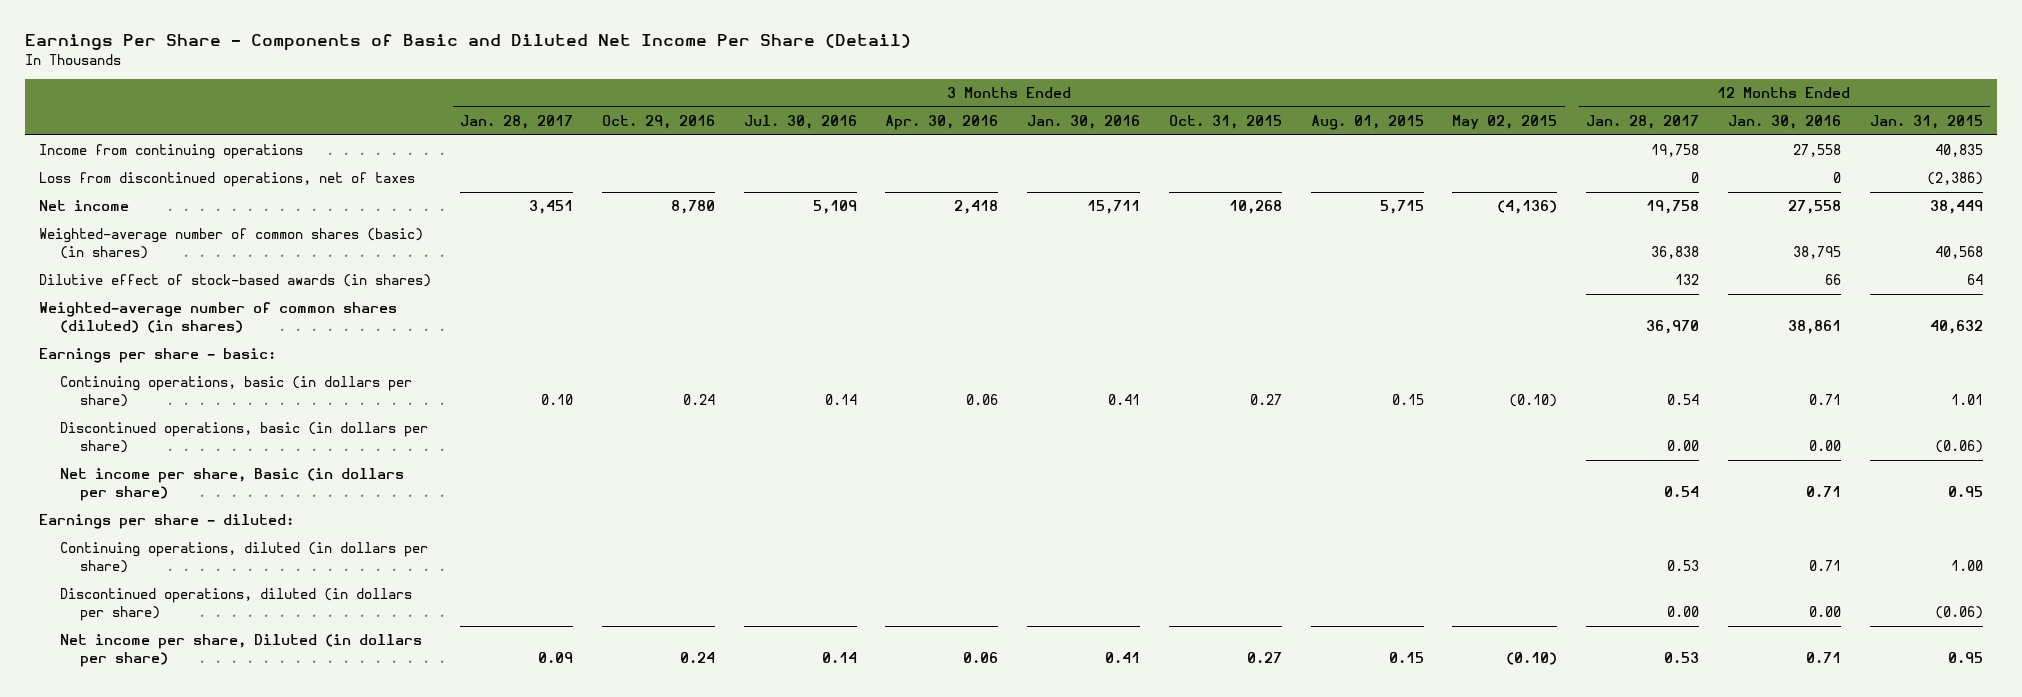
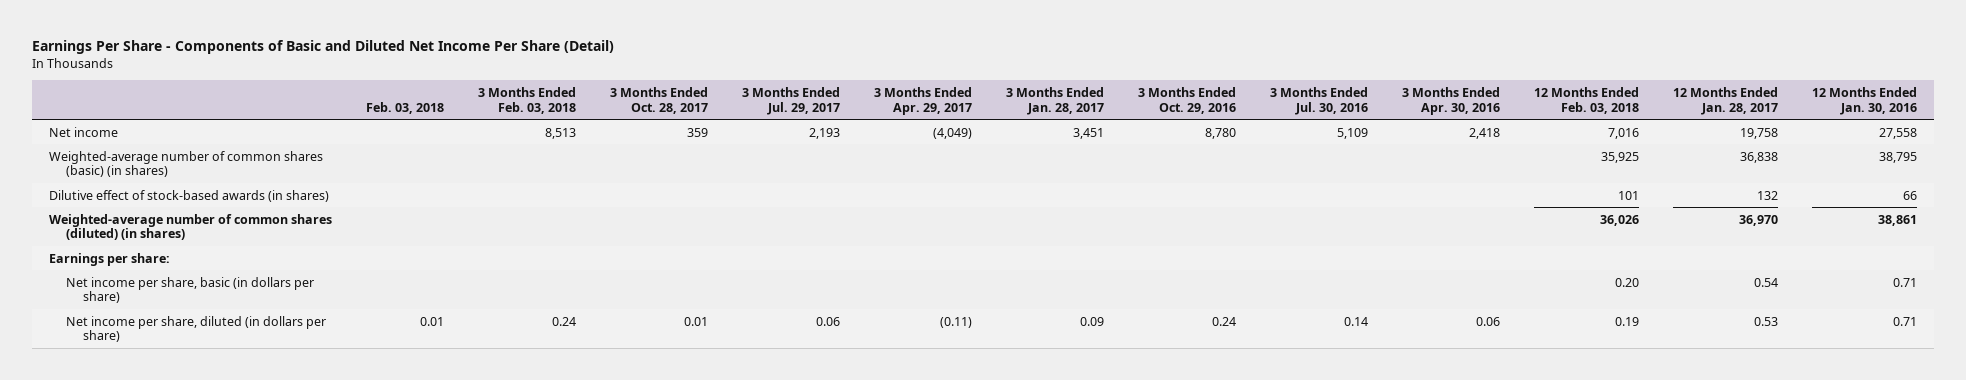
[1027,115,1141,130] Jan. 30, 2016 -> none
[1168,115,1282,130] Oct. 31, 2015 -> none
[1310,115,1424,131] Aug. 01, 2015 -> none
[1452,115,1558,131] May 02, 2015 -> none
[1869,115,1983,130] Jan. 31, 2015 -> none
none -> [366,101,445,114] Feb. 03, 2018
none -> [478,86,577,114] 3 Months Ended Feb. 03, 2018
none -> [610,86,709,114] 3 Months Ended Oct. 28, 2017
none -> [742,86,841,115] 3 Months Ended Jul. 29, 2017
none -> [874,86,973,115] 3 Months Ended Apr. 29, 2017
none -> [1534,86,1640,114] 12 Months Ended Feb. 03, 2018
[39,144,304,160] Income from continuing operations -> none
[39,172,416,188] Loss from discontinued operations, net of taxes -> none
[59,376,412,408] Continuing operations, basic (in dollars per share) -> none
[59,422,428,454] Discontinued operations, basic (in dollars per share) -> none
[39,514,295,530] Earnings per share - diluted: -> none
[59,542,428,574] Continuing operations, diluted (in dollars per share) -> none
[59,588,412,622] Discontinued operations, diluted (in dollars per share) -> none
[39,348,277,364] Earnings per share - basic: -> [49,252,171,266] Earnings per share:
[59,468,404,502] Net income per share, Basic (in dollars per share) -> [65,276,314,304] Net income per share, basic (in dollars per share)
[59,634,422,668] Net income per share, Diluted (in dollars per share) -> [65,315,326,343] Net income per share, diluted (in dollars per share)

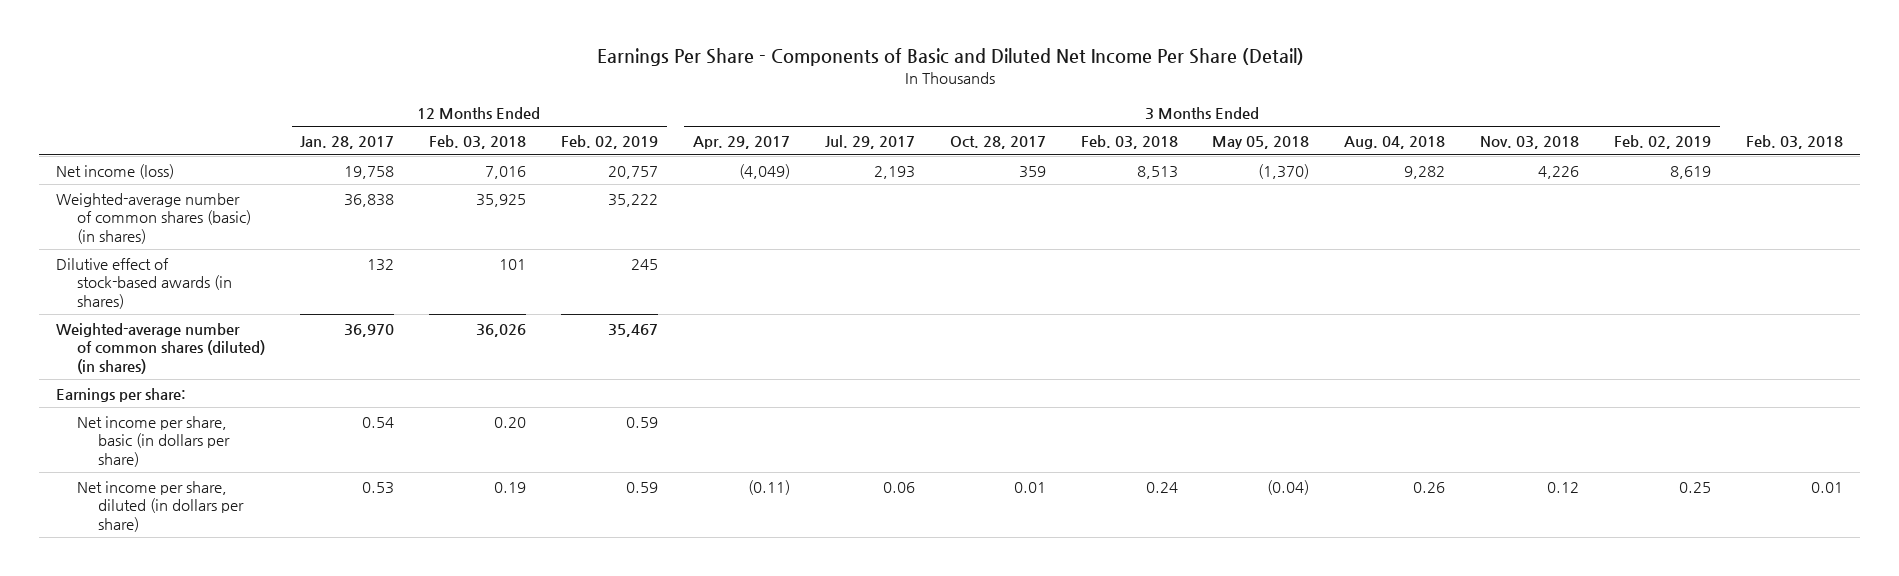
[1006,86,1105,115] 3 Months Ended Jan. 28, 2017 -> none
[1138,86,1237,114] 3 Months Ended Oct. 29, 2016 -> none
[1270,86,1369,115] 3 Months Ended Jul. 30, 2016 -> none
[1402,86,1501,115] 3 Months Ended Apr. 30, 2016 -> none
[1812,86,1918,115] 12 Months Ended Jan. 30, 2016 -> none
none -> [561,134,659,149] Feb. 02, 2019
none -> [1212,135,1310,149] May 05, 2018
none -> [1344,135,1446,149] Aug. 04, 2018
none -> [1480,135,1580,149] Nov. 03, 2018
none -> [1614,134,1712,149] Feb. 02, 2019
[49,126,119,137] Net income -> [56,163,175,179] Net income (loss)

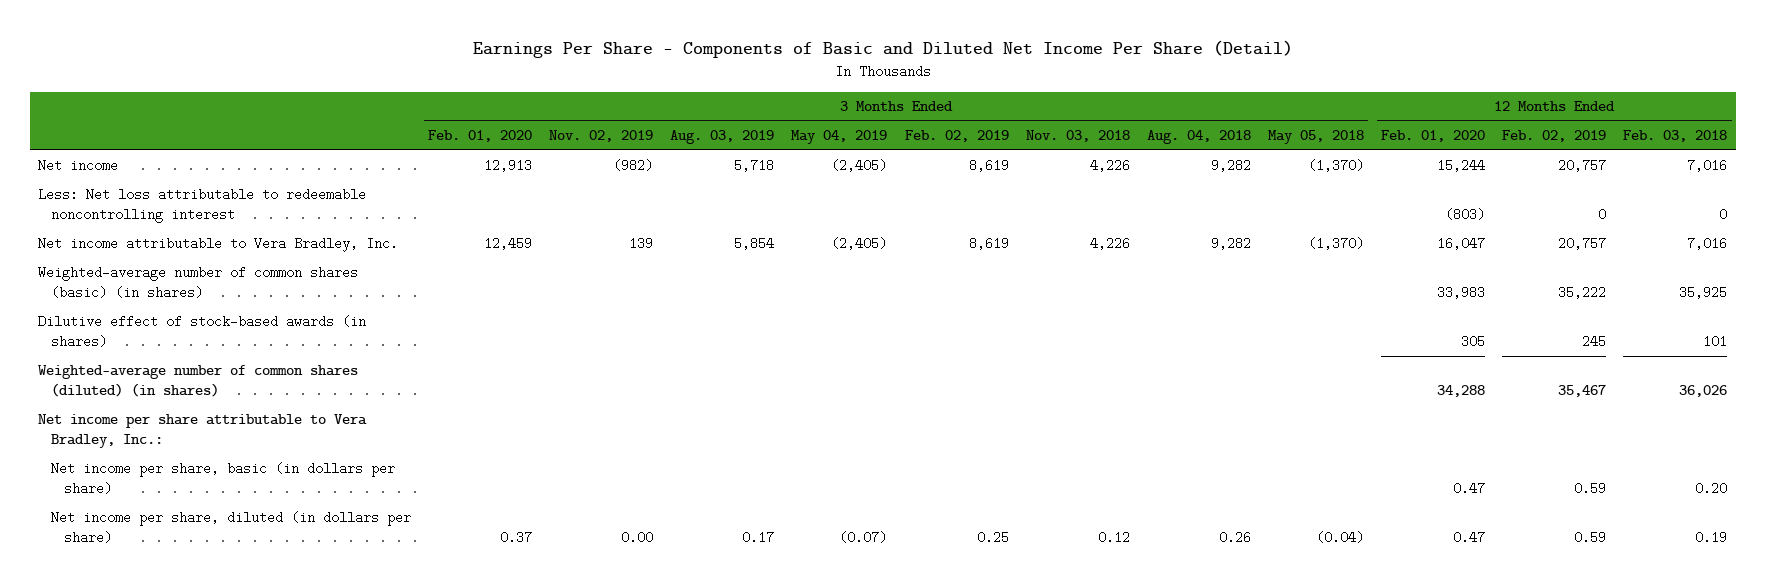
[300,135,395,149] Jan. 28, 2017 -> none
[692,135,790,149] Apr. 29, 2017 -> none
[824,134,915,149] Jul. 29, 2017 -> none
[949,135,1046,149] Oct. 28, 2017 -> none
[1080,134,1178,149] Feb. 03, 2018 -> none
[1745,134,1843,149] Feb. 03, 2018 -> none
none -> [428,130,533,143] Feb. 01, 2020
none -> [549,130,654,143] Nov. 02, 2019
none -> [670,130,775,145] Aug. 03, 2019
none -> [791,130,888,145] May 04, 2019
none -> [1381,130,1486,143] Feb. 01, 2020
none -> [38,159,119,173] Net income
none -> [38,188,367,224] Less: Net loss attributable to redeemable noncontrolling interest
[56,163,175,179] Net income (loss) -> [38,237,399,253] Net income attributable to Vera Bradley, Inc.
[56,387,187,402] Earnings per share: -> [38,414,368,449] Net income per share attributable to Vera Bradley, Inc.:

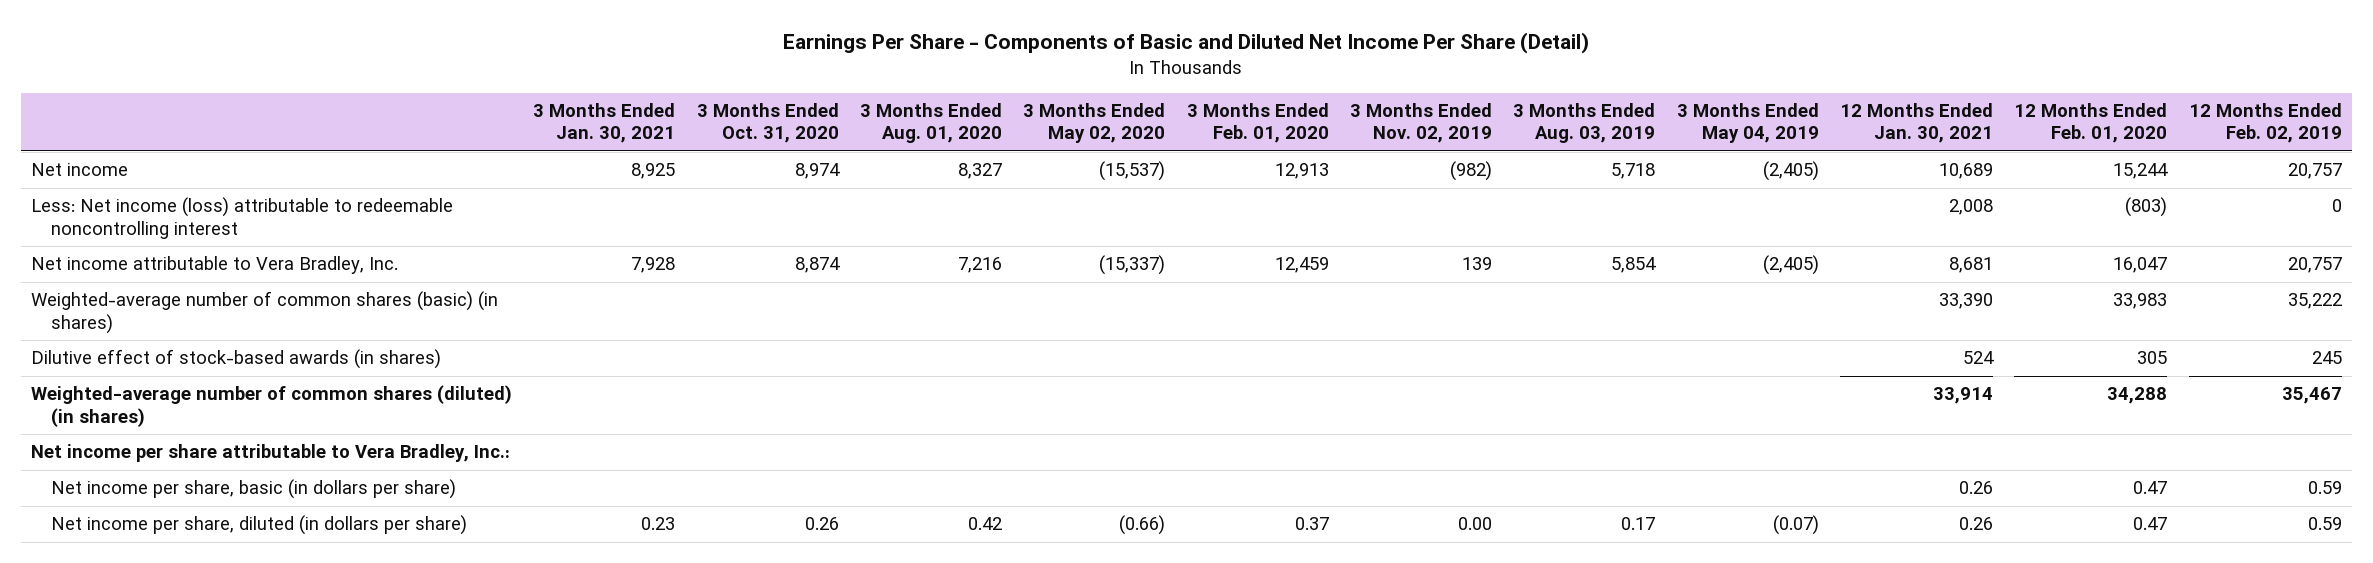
[904,130,1009,143] Feb. 02, 2019 -> none
[1025,130,1130,143] Nov. 03, 2018 -> none
[1146,130,1251,145] Aug. 04, 2018 -> none
[1267,130,1364,145] May 05, 2018 -> none
[1623,130,1728,143] Feb. 03, 2018 -> none
none -> [533,103,676,144] 3 Months Ended Jan. 30, 2021
none -> [696,103,839,144] 3 Months Ended Oct. 31, 2020
none -> [860,103,1003,144] 3 Months Ended Aug. 01, 2020
none -> [1023,103,1166,144] 3 Months Ended May 02, 2020
none -> [1839,103,1993,144] 12 Months Ended Jan. 30, 2021
[38,188,367,224] Less: Net loss attributable to redeemable noncontrolling interest -> [31,197,454,239] Less: Net income (loss) attributable to redeemable noncontrolling interest

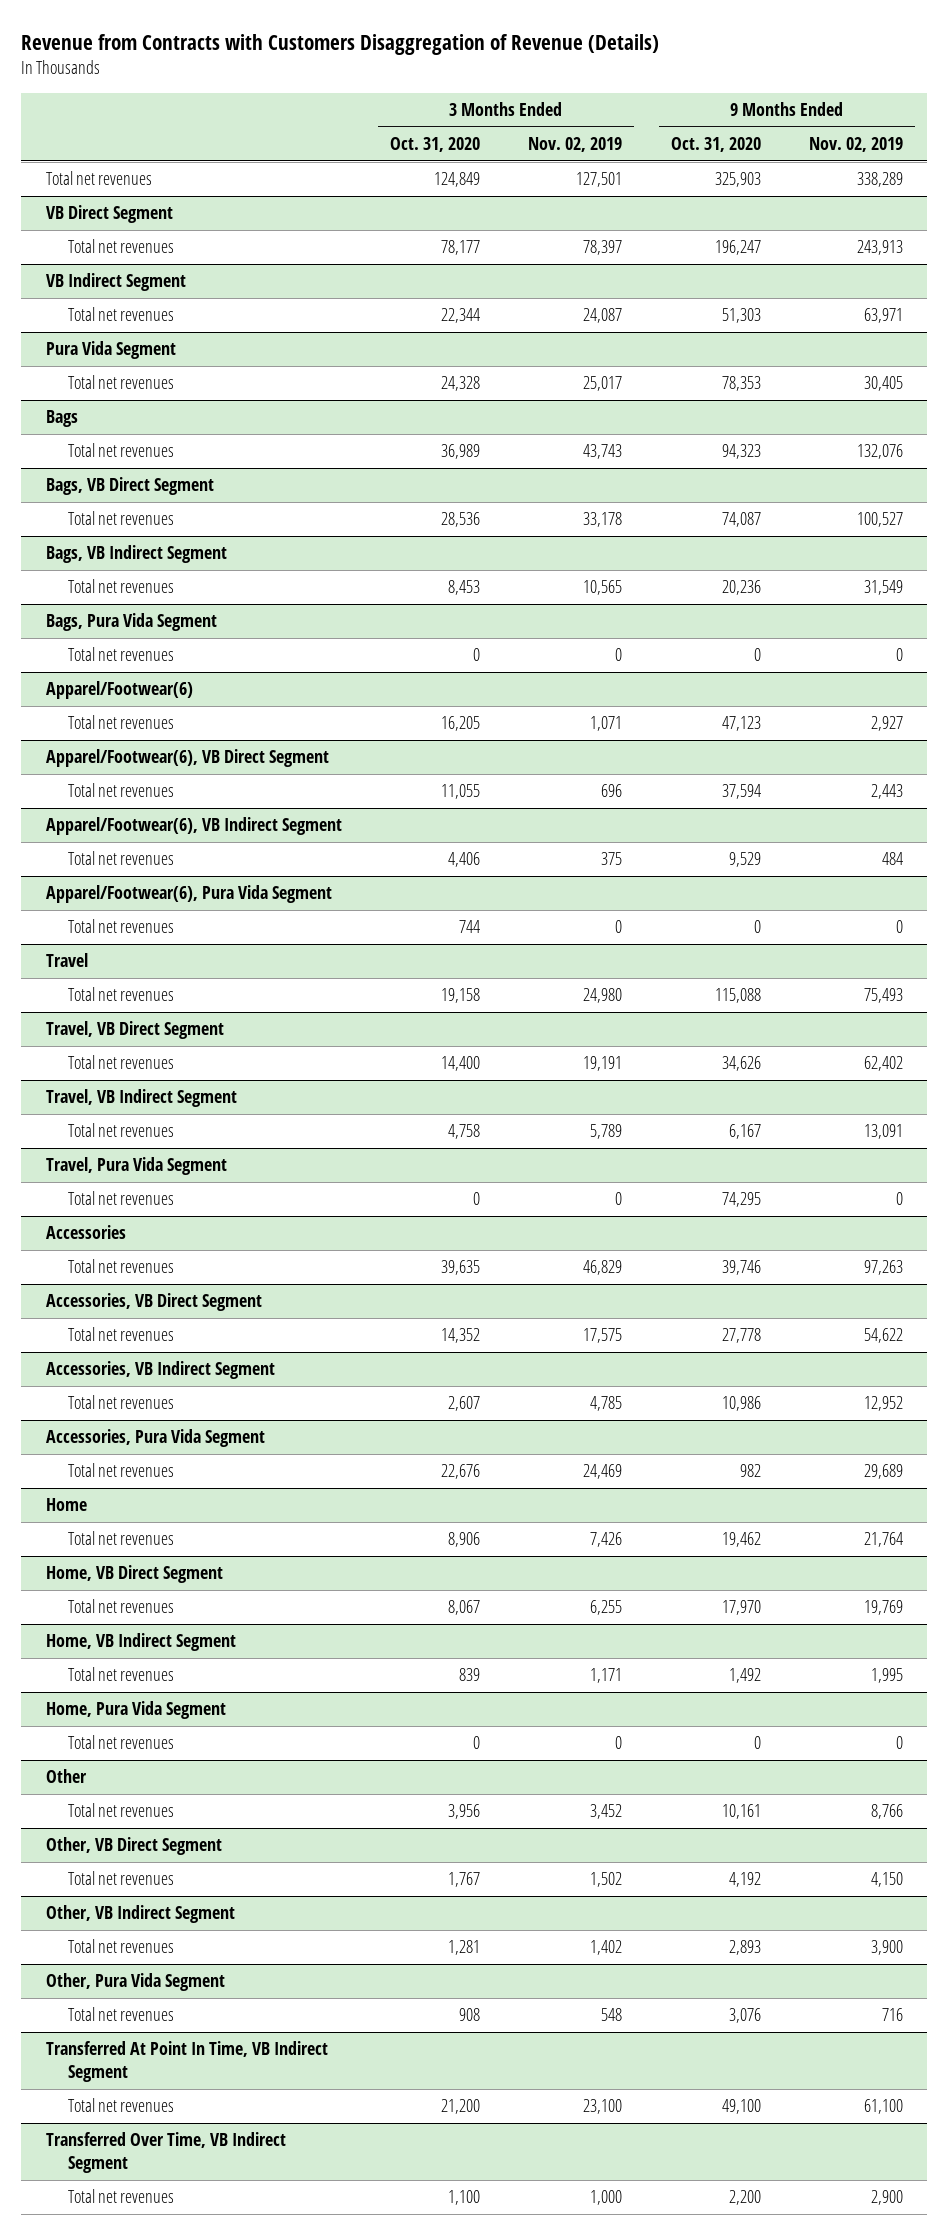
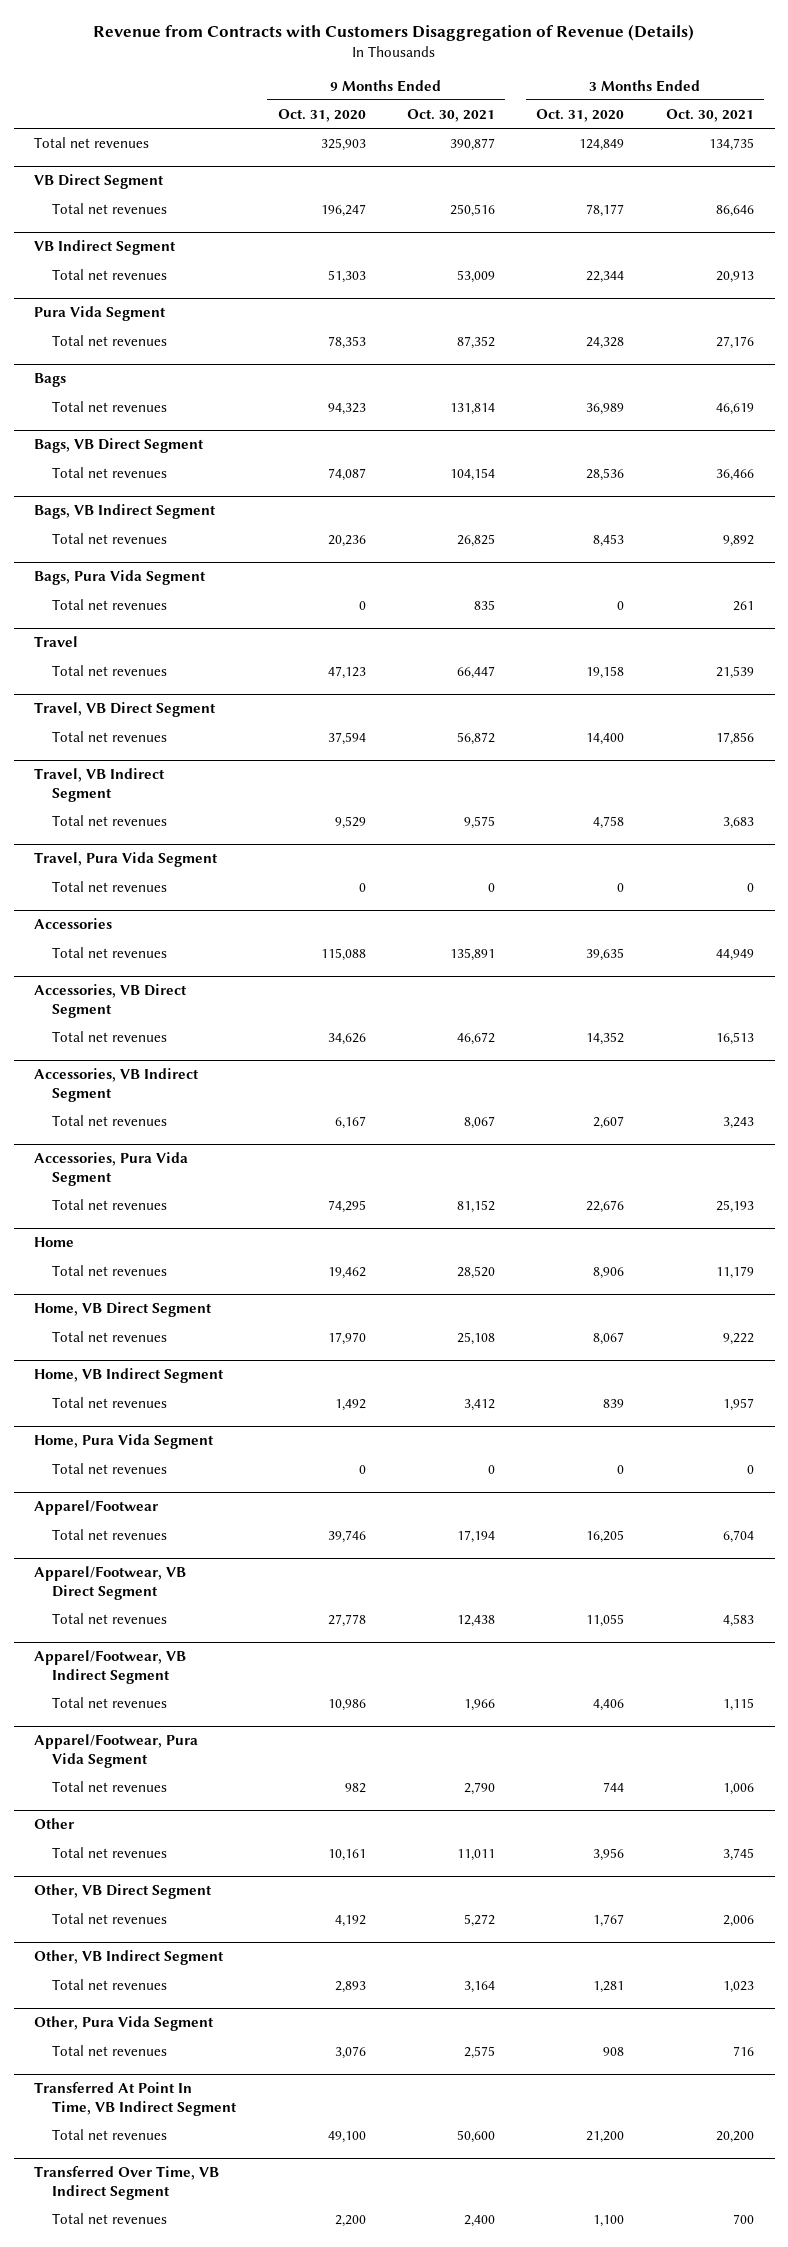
[528,137,623,153] Nov. 02, 2019 -> none
[808,137,903,153] Nov. 02, 2019 -> none
none -> [406,108,495,122] Oct. 30, 2021
none -> [665,108,754,122] Oct. 30, 2021
[45,681,193,700] Apparel/Footwear(6) -> none
[68,715,175,730] Total net revenues -> none
[45,749,329,768] Apparel/Footwear(6), VB Direct Segment -> none
[68,783,175,798] Total net revenues -> none
[45,817,342,836] Apparel/Footwear(6), VB Indirect Segment -> none
[68,851,175,866] Total net revenues -> none
[45,885,332,904] Apparel/Footwear(6), Pura Vida Segment -> none
[68,919,175,934] Total net revenues -> none
[714,988,761,1004] 115,088 -> [327,666,366,680] 47,123
[721,1056,761,1072] 34,626 -> [327,732,366,746] 37,594
[728,1124,761,1140] 6,167 -> [334,816,366,830] 9,529
[721,1192,761,1208] 74,295 -> [358,883,366,893] 0
[721,1260,761,1276] 39,746 -> [320,948,366,962] 115,088
[721,1328,761,1344] 27,778 -> [327,1033,366,1046] 34,626
[721,1396,761,1412] 10,986 -> [334,1116,366,1130] 6,167
[739,1464,761,1478] 982 -> [327,1200,366,1214] 74,295
none -> [34,1500,159,1516] Apparel/Footwear
none -> [52,1529,168,1541] Total net revenues
none -> [34,1566,187,1600] Apparel/Footwear, VB Direct Segment
none -> [52,1613,168,1625] Total net revenues
none -> [34,1650,187,1684] Apparel/Footwear, VB Indirect Segment
none -> [52,1697,168,1709] Total net revenues
none -> [34,1734,199,1768] Apparel/Footwear, Pura Vida Segment
none -> [52,1781,168,1793] Total net revenues

